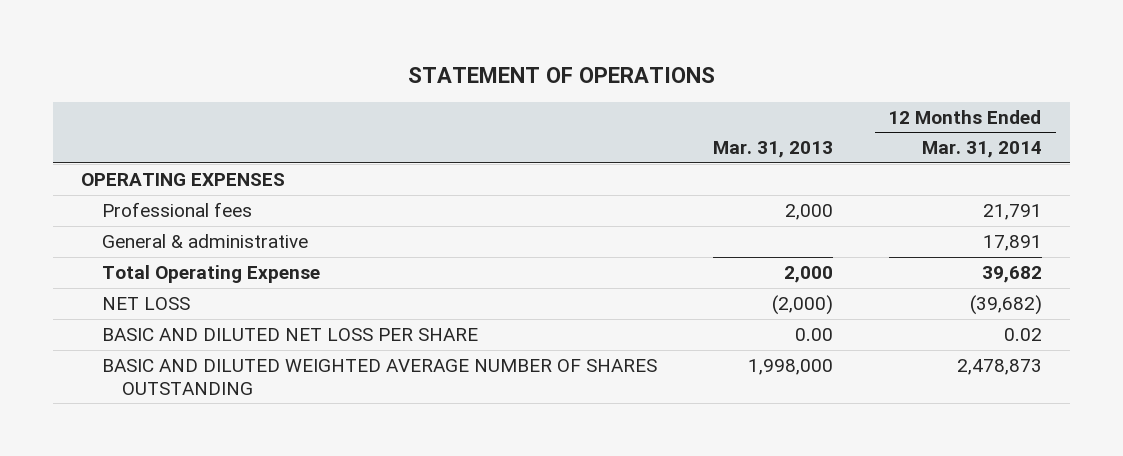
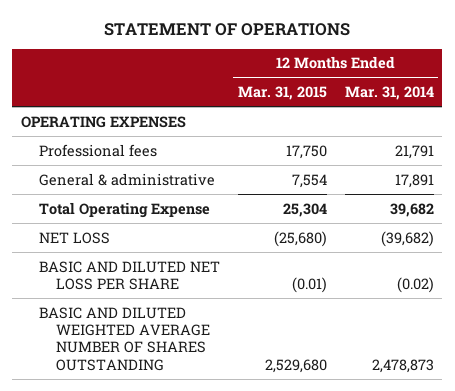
[712,141,833,159] Mar. 31, 2013 -> none
none -> [237,86,327,101] Mar. 31, 2015
[1003,328,1042,342] 0.02 -> [396,276,434,293] (0.02)

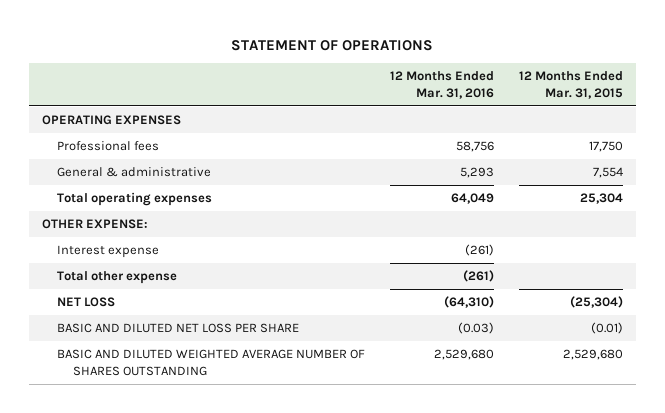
[344,86,434,101] Mar. 31, 2014 -> none
none -> [390,70,495,99] 12 Months Ended Mar. 31, 2016
[38,201,210,218] Total Operating Expense -> [57,192,213,207] Total operating expenses
none -> [41,219,148,230] OTHER EXPENSE:
none -> [57,245,160,259] Interest expense
none -> [57,271,178,285] Total other expense
[273,230,327,247] (25,680) -> [570,296,624,309] (25,304)

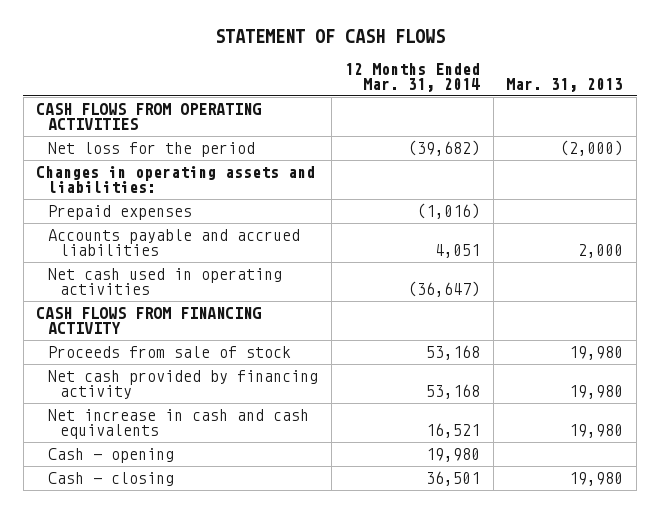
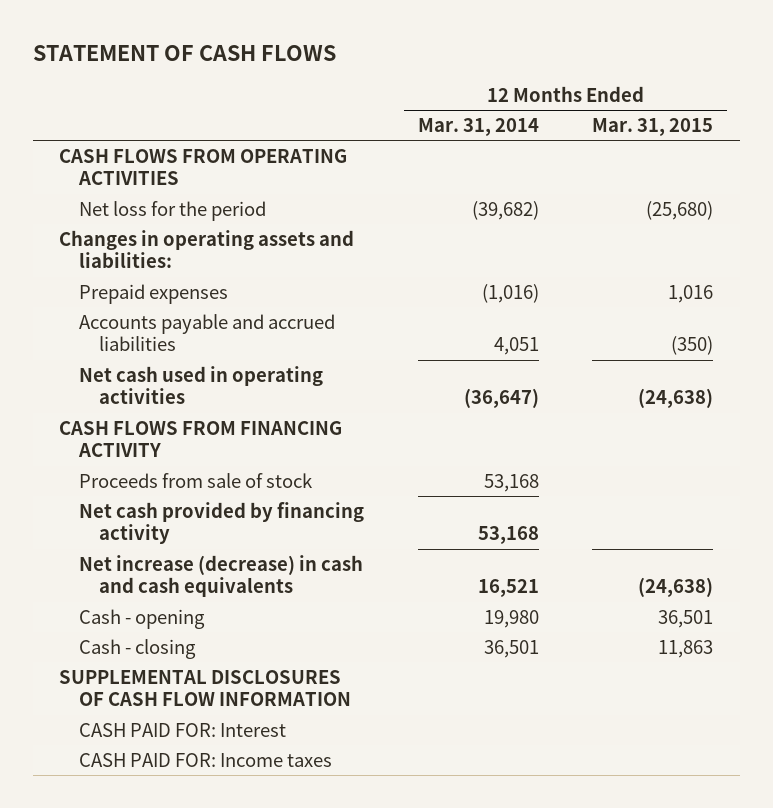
[506,77,624,92] Mar. 31, 2013 -> none
none -> [592,117,714,136] Mar. 31, 2015
[48,409,310,440] Net increase in cash and cash equivalents -> [79,554,364,598] Net increase (decrease) in cash and cash equivalents
none -> [59,669,352,707] SUPPLEMENTAL DISCLOSURES OF CASH FLOW INFORMATION
none -> [79,722,287,737] CASH PAID FOR: Interest
none -> [79,752,333,767] CASH PAID FOR: Income taxes

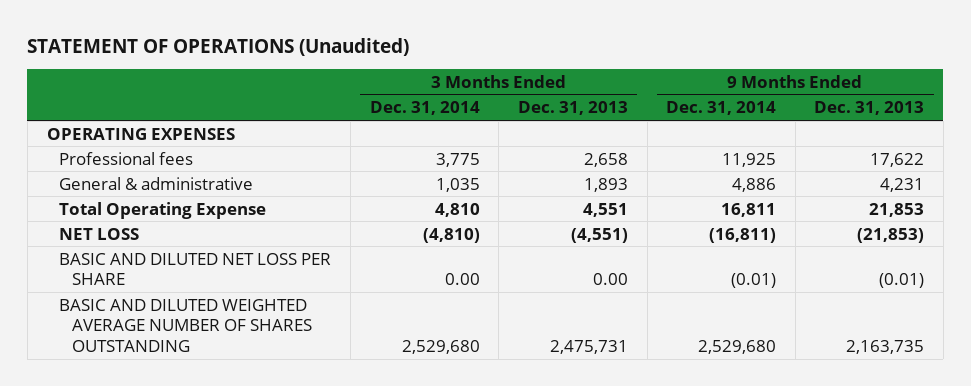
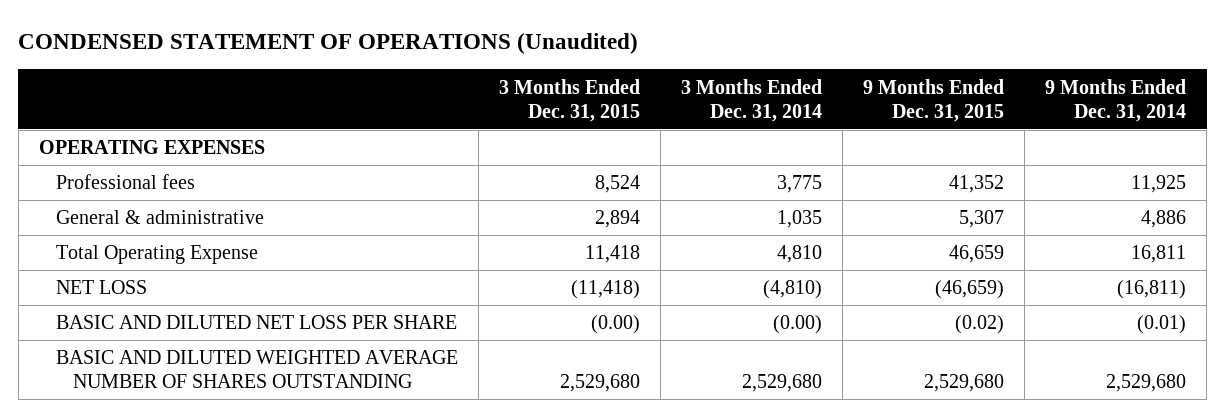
[27,37,410,56] STATEMENT OF OPERATIONS (Unaudited) -> [18,33,639,55] CONDENSED STATEMENT OF OPERATIONS (Unaudited)
[517,101,628,116] Dec. 31, 2013 -> none
[814,101,925,116] Dec. 31, 2013 -> none
none -> [499,78,641,122] 3 Months Ended Dec. 31, 2015
none -> [863,78,1005,122] 9 Months Ended Dec. 31, 2015
[444,273,480,286] 0.00 -> [773,315,823,335] (0.00)

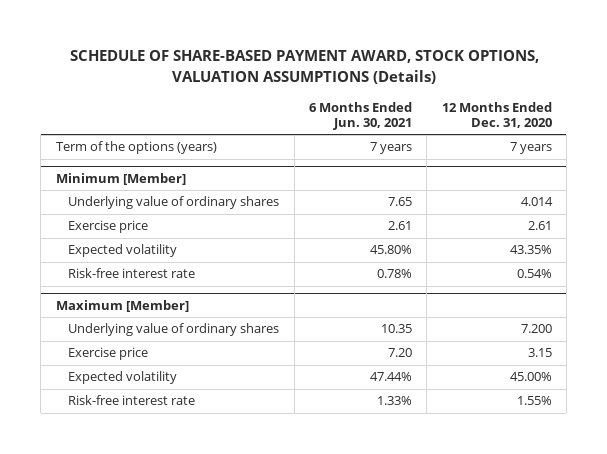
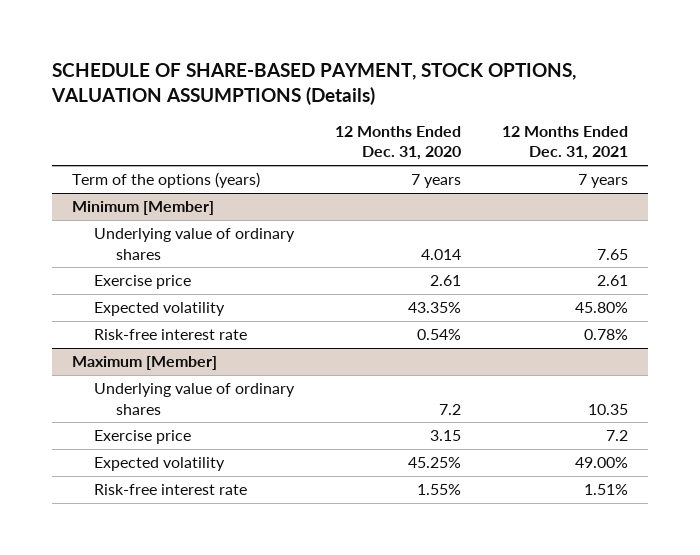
[69,50,539,84] SCHEDULE OF SHARE-BASED PAYMENT AWARD, STOCK OPTIONS, VALUATION ASSUMPTIONS (Details) -> [50,62,576,105] SCHEDULE OF SHARE-BASED PAYMENT, STOCK OPTIONS, VALUATION ASSUMPTIONS (Details)
[308,101,412,131] 6 Months Ended Jun. 30, 2021 -> none
none -> [501,126,628,161] 12 Months Ended Dec. 31, 2021
[520,324,552,334] 7.200 -> [438,403,461,415] 7.2
[509,372,552,382] 45.00% -> [407,457,461,469] 45.25%

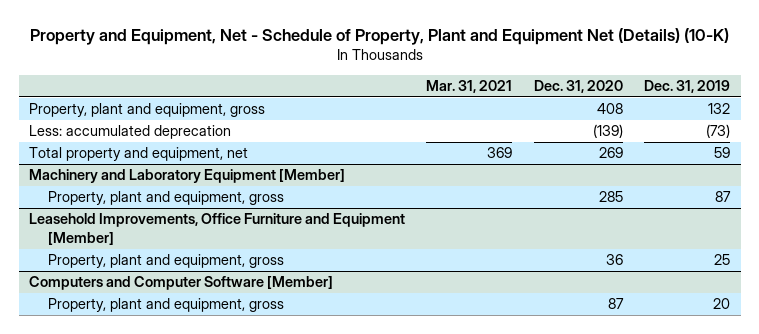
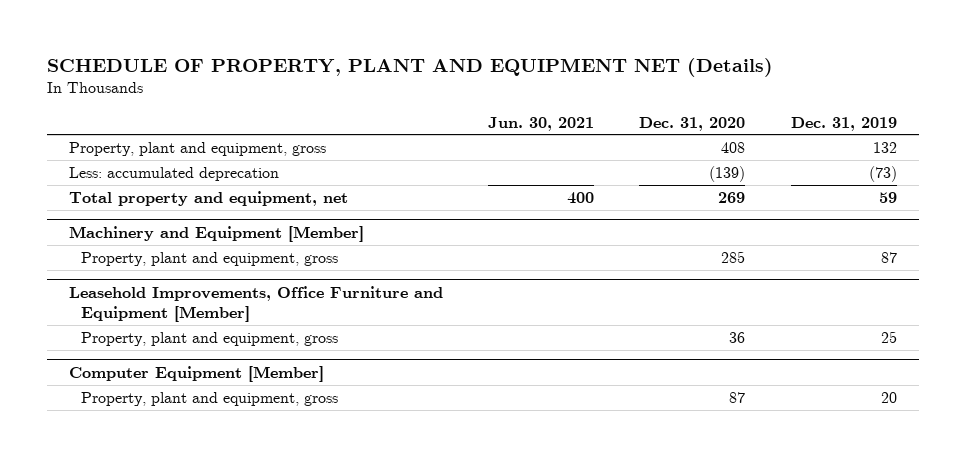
[29,27,729,45] Property and Equipment, Net - Schedule of Property, Plant and Equipment Net (Details) (10-K) -> [46,57,773,77] SCHEDULE OF PROPERTY, PLANT AND EQUIPMENT NET (Details)
[426,79,513,93] Mar. 31, 2021 -> none
none -> [488,116,595,131] Jun. 30, 2021
[29,169,346,184] Machinery and Laboratory Equipment [Member] -> [69,225,365,242] Machinery and Equipment [Member]
[29,276,334,291] Computers and Computer Software [Member] -> [69,365,325,382] Computer Equipment [Member]

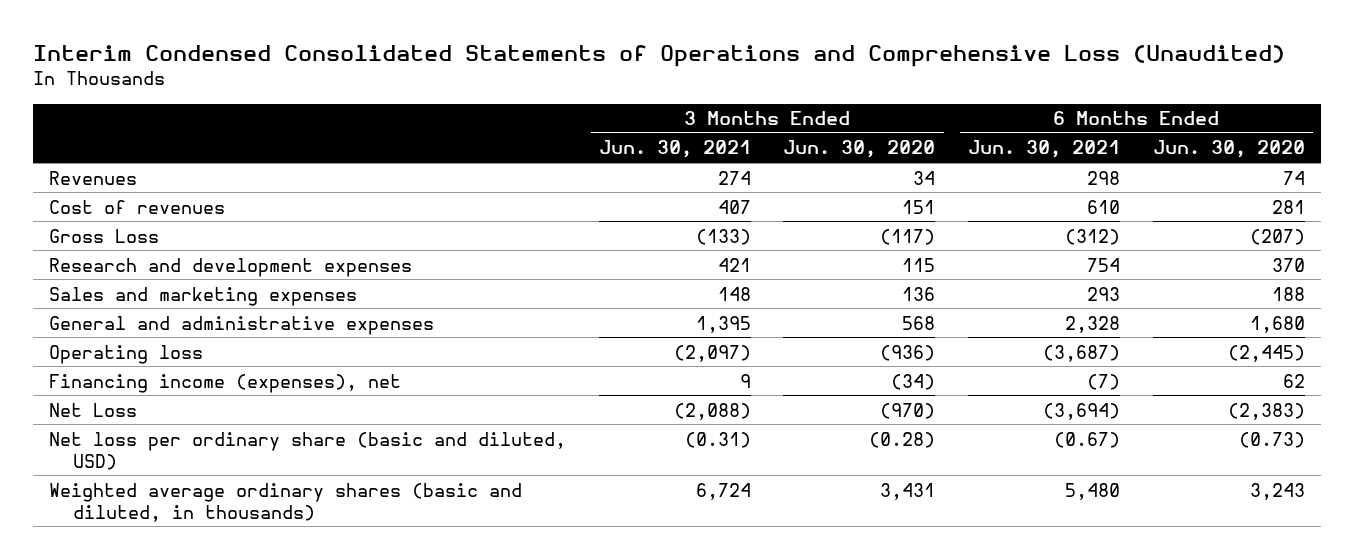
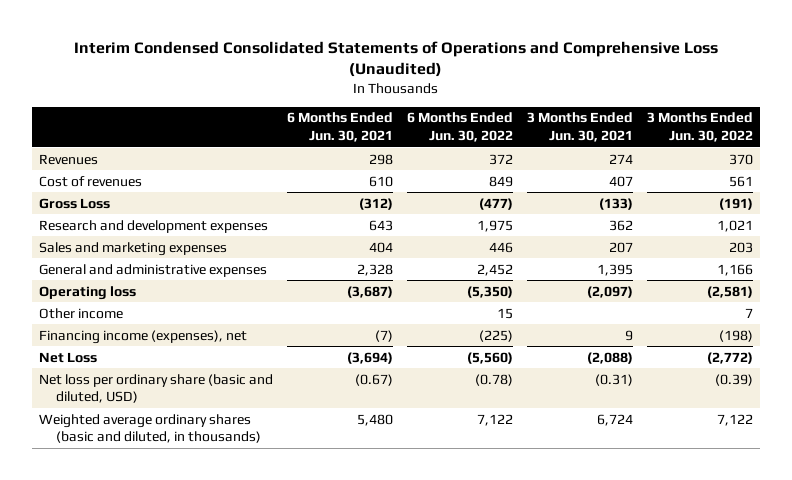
[783,140,936,159] Jun. 30, 2020 -> none
[1152,140,1305,159] Jun. 30, 2020 -> none
none -> [406,112,513,143] 6 Months Ended Jun. 30, 2022
none -> [647,112,754,143] 3 Months Ended Jun. 30, 2022
[717,257,751,272] 421 -> [609,219,634,231] 362
[1087,257,1121,272] 754 -> [368,219,393,231] 643
[717,286,751,301] 148 -> [609,241,634,253] 207
[1087,286,1121,301] 293 -> [368,241,393,253] 404
none -> [38,307,123,319] Other income

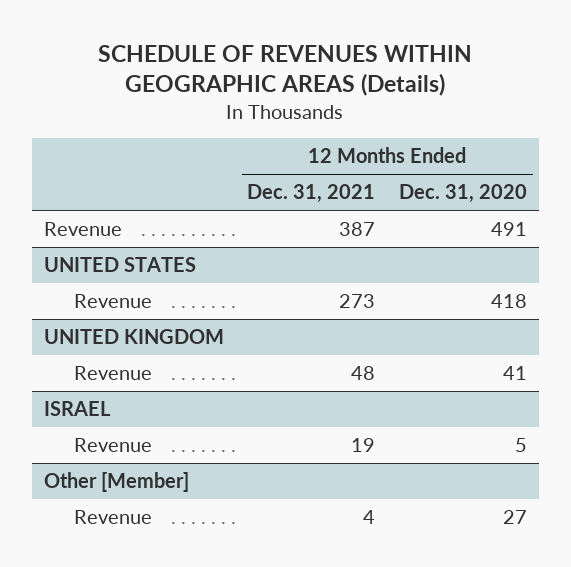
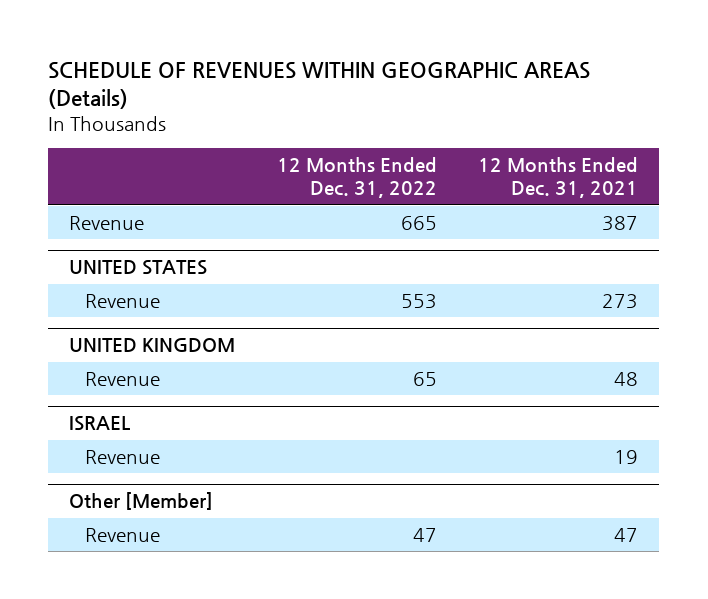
[398,184,527,204] Dec. 31, 2020 -> none
none -> [276,157,437,199] 12 Months Ended Dec. 31, 2022
[363,510,376,525] 4 -> [614,528,639,543] 47

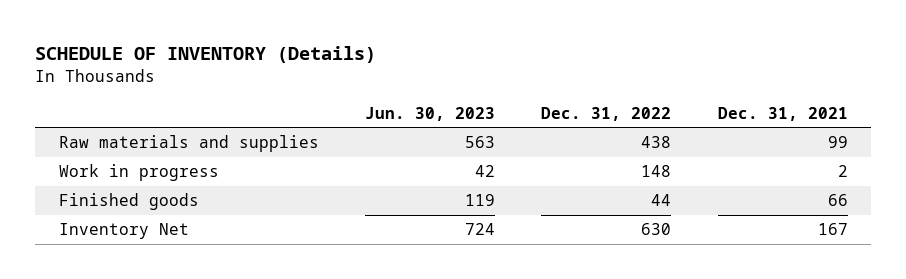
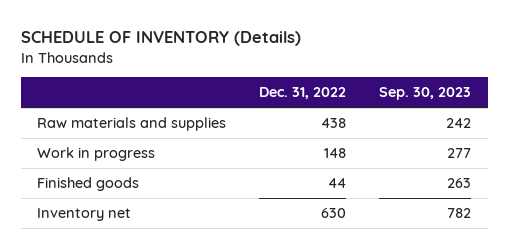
[364,106,495,121] Jun. 30, 2023 -> none
[717,106,848,121] Dec. 31, 2021 -> none
none -> [379,87,472,101] Sep. 30, 2023
[58,223,189,240] Inventory Net -> [37,208,132,222] Inventory net

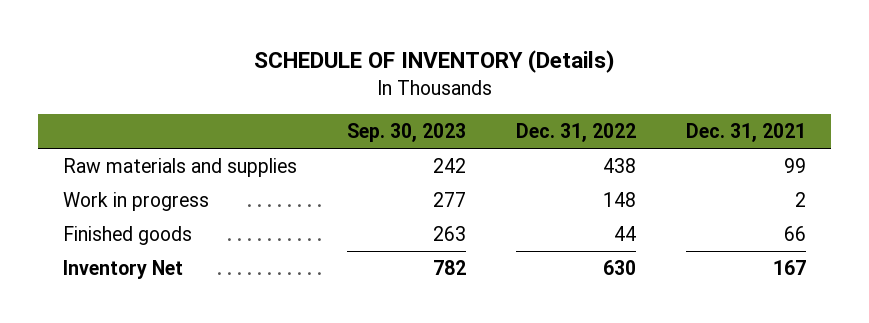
none -> [686,123,807,143] Dec. 31, 2021
[37,208,132,222] Inventory net -> [62,259,183,279] Inventory Net

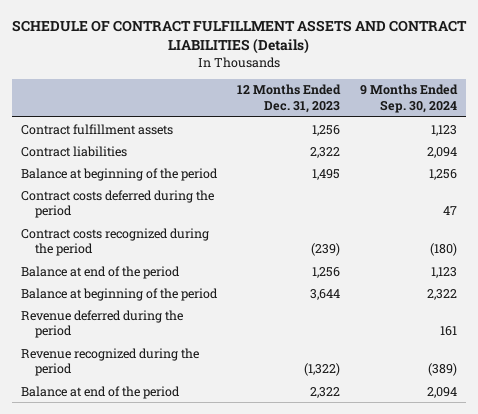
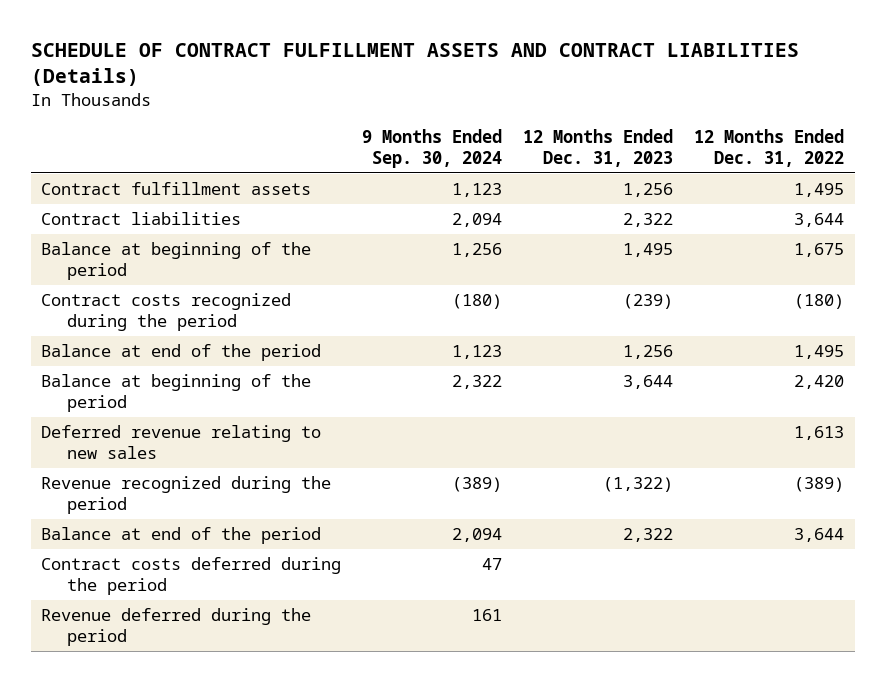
none -> [694,129,845,168] 12 Months Ended Dec. 31, 2022
none -> [41,424,322,459] Deferred revenue relating to new sales
[21,189,215,219] Contract costs deferred during the period -> [41,556,342,595] Contract costs deferred during the period
[21,309,184,339] Revenue deferred during the period -> [41,607,312,646] Revenue deferred during the period

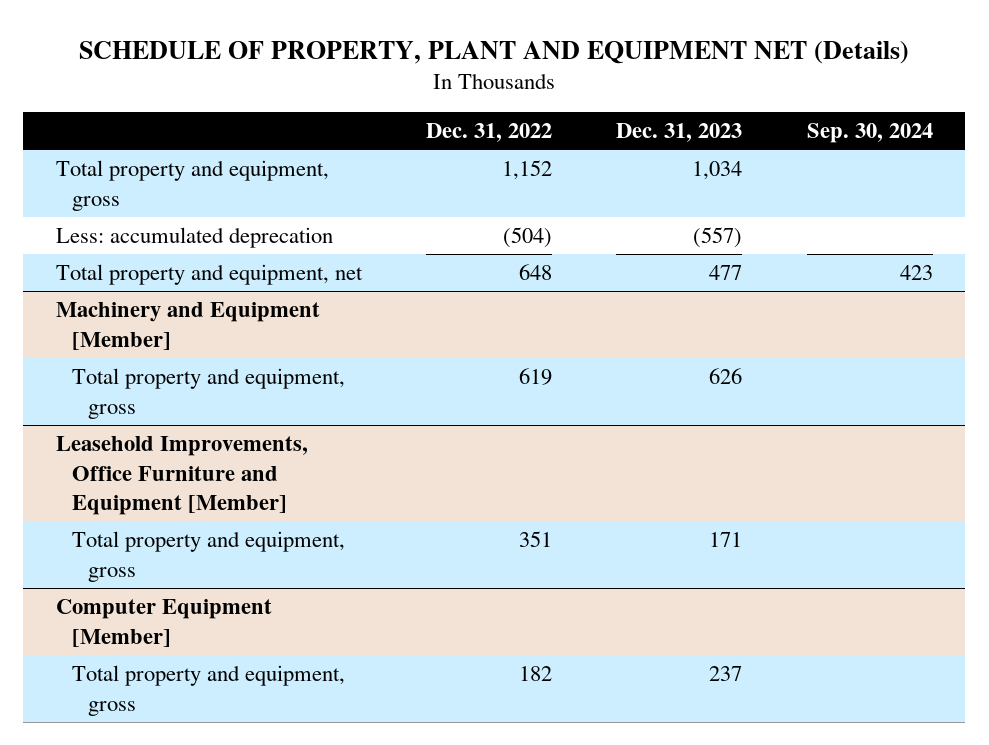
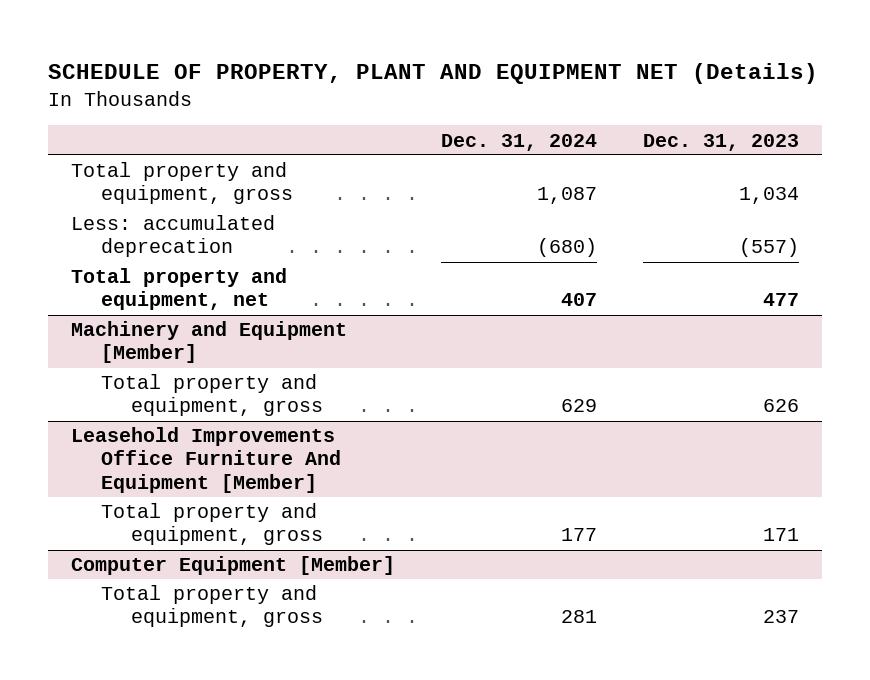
[426,123,553,143] Dec. 31, 2022 -> none
[806,123,933,144] Sep. 30, 2024 -> none
none -> [441,133,598,151] Dec. 31, 2024
[55,436,308,515] Leasehold Improvements, Office Furniture and Equipment [Member] -> [71,427,341,493] Leasehold Improvements Office Furniture And Equipment [Member]

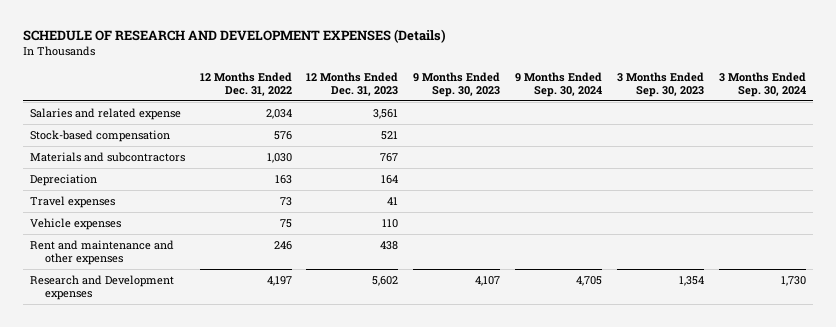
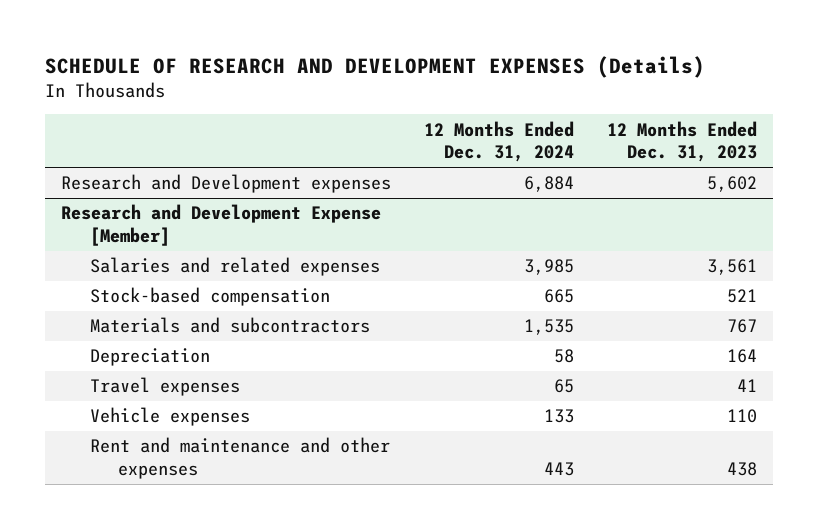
[199,71,292,96] 12 Months Ended Dec. 31, 2022 -> none
[413,71,501,97] 9 Months Ended Sep. 30, 2023 -> none
[515,71,603,97] 9 Months Ended Sep. 30, 2024 -> none
[616,71,704,97] 3 Months Ended Sep. 30, 2023 -> none
[718,71,806,97] 3 Months Ended Sep. 30, 2024 -> none
none -> [424,120,575,163] 12 Months Ended Dec. 31, 2024
[29,274,174,300] Research and Development expenses -> [61,174,392,194] Research and Development expenses
none -> [61,204,382,246] Research and Development Expense [Member]
[29,107,181,120] Salaries and related expense -> [89,257,380,277] Salaries and related expenses

